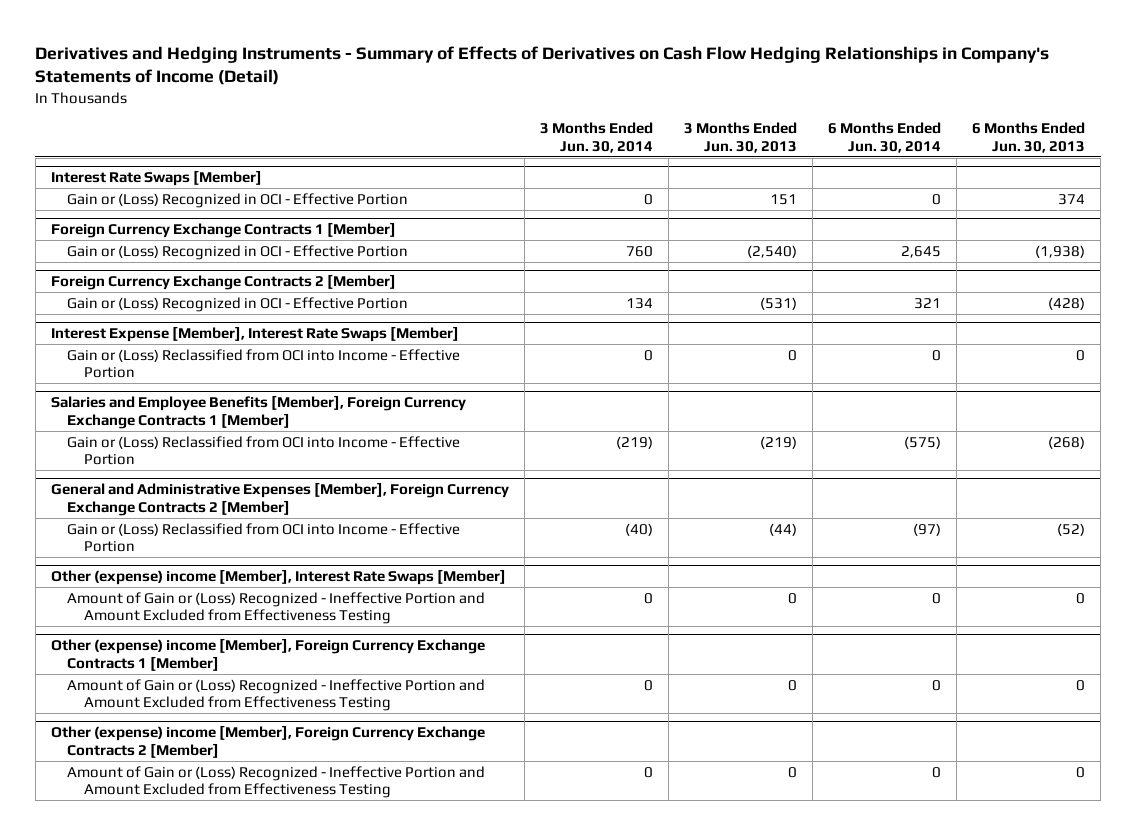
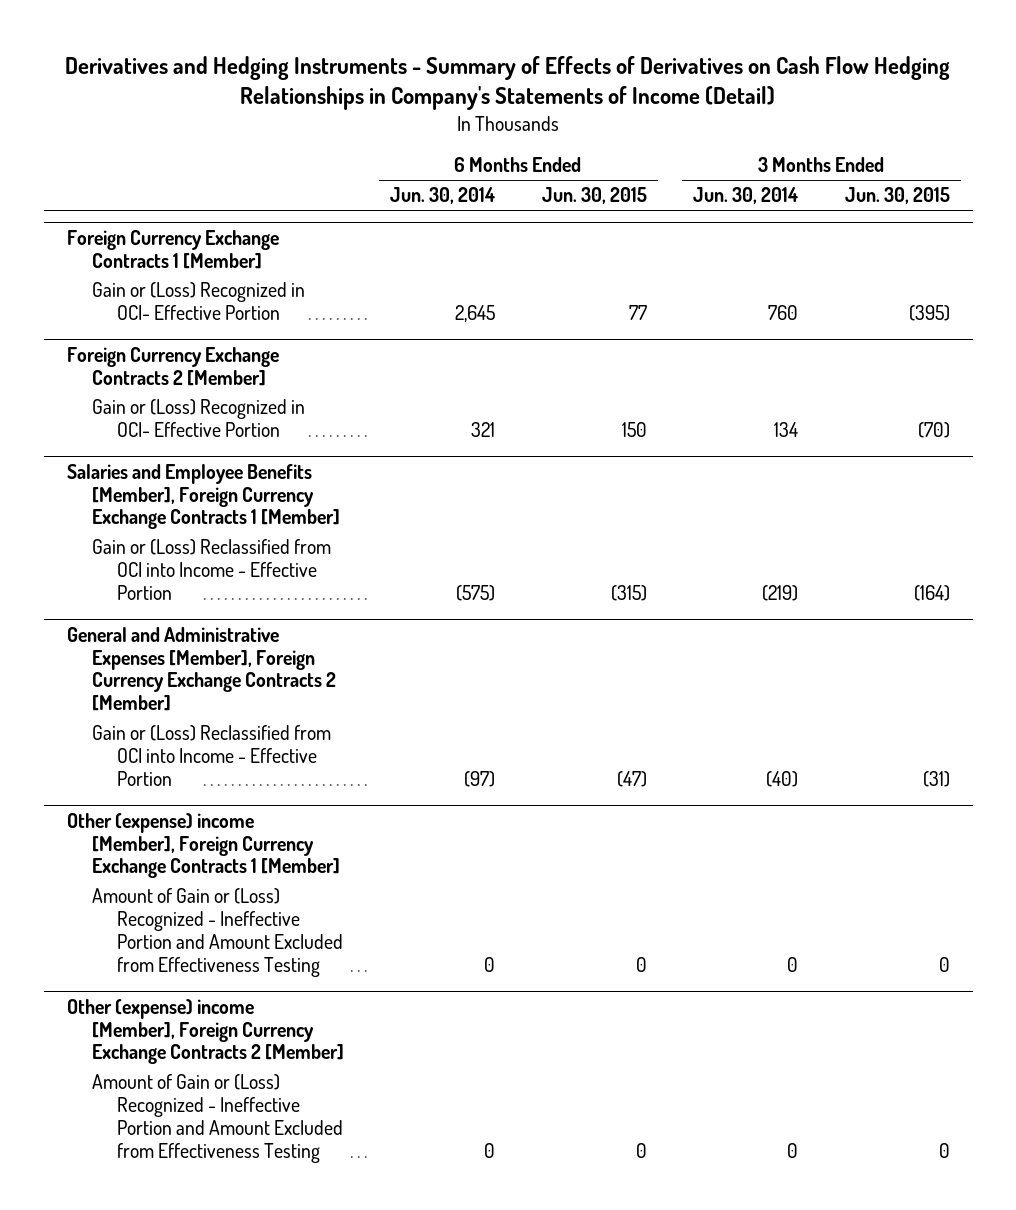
[684,122,798,153] 3 Months Ended Jun. 30, 2013 -> none
[972,122,1086,153] 6 Months Ended Jun. 30, 2013 -> none
none -> [541,187,647,205] Jun. 30, 2015
none -> [844,187,950,205] Jun. 30, 2015
[50,170,262,187] Interest Rate Swaps [Member] -> none
[67,192,409,208] Gain or (Loss) Recognized in OCI - Effective Portion -> none
[67,244,409,260] Gain or (Loss) Recognized in OCI - Effective Portion -> [91,282,305,321] Gain or (Loss) Recognized in OCI- Effective Portion
[50,326,459,343] Interest Expense [Member], Interest Rate Swaps [Member] -> none
[67,348,461,379] Gain or (Loss) Reclassified from OCI into Income - Effective Portion -> none
[67,296,409,312] Gain or (Loss) Recognized in OCI - Effective Portion -> [91,399,305,438] Gain or (Loss) Recognized in OCI- Effective Portion
[50,569,506,586] Other (expense) income [Member], Interest Rate Swaps [Member] -> none
[67,591,486,625] Amount of Gain or (Loss) Recognized - Ineffective Portion and Amount Excluded from Effectiveness Testing -> none

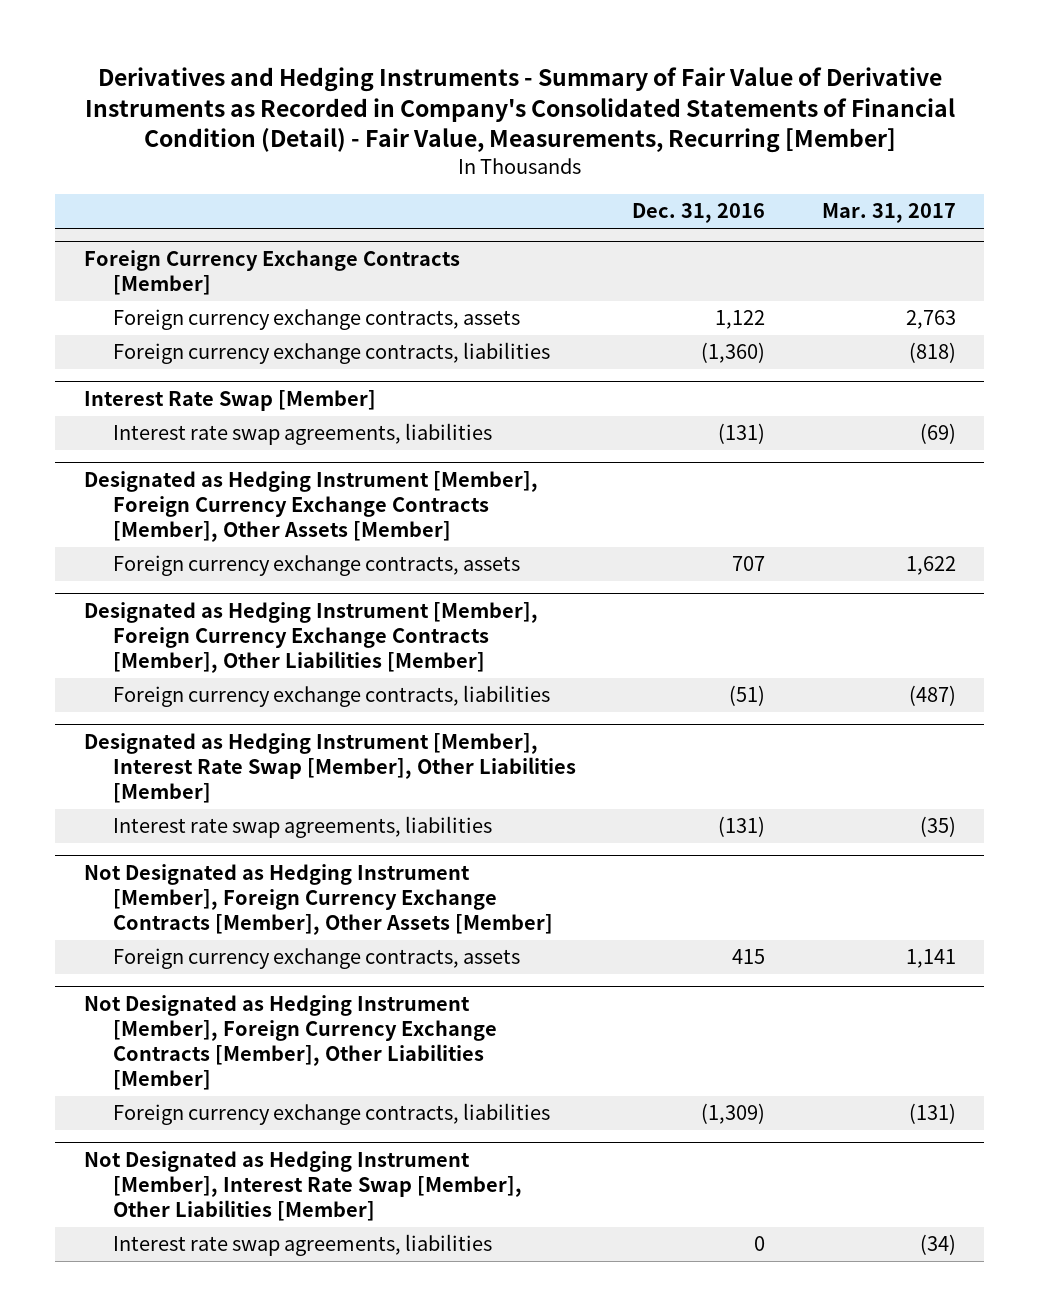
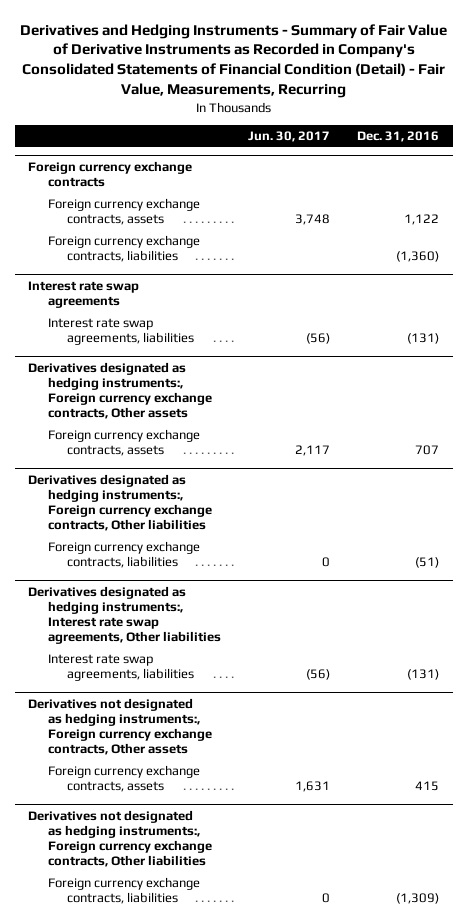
[84,66,955,154] Derivatives and Hedging Instruments - Summary of Fair Value of Derivative Instruments as Recorded in Company's Consolidated Statements of Financial Condition (Detail) - Fair Value, Measurements, Recurring [Member] -> [19,23,447,99] Derivatives and Hedging Instruments - Summary of Fair Value of Derivative Instruments as Recorded in Company's Consolidated Statements of Financial Condition (Detail) - Fair Value, Measurements, Recurring
[822,203,957,224] Mar. 31, 2017 -> none
none -> [247,130,330,142] Jun. 30, 2017
[83,249,460,295] Foreign Currency Exchange Contracts [Member] -> [28,160,193,187] Foreign currency exchange contracts
[83,389,376,411] Interest Rate Swap [Member] -> [28,280,140,308] Interest rate swap agreements
[83,470,538,542] Designated as Hedging Instrument [Member], Foreign Currency Exchange Contracts [Member], Other Assets [Member] -> [28,361,212,420] Derivatives designated as hedging instruments:, Foreign currency exchange contracts, Other assets
[83,601,538,673] Designated as Hedging Instrument [Member], Foreign Currency Exchange Contracts [Member], Other Liabilities [Member] -> [28,473,212,532] Derivatives designated as hedging instruments:, Foreign currency exchange contracts, Other liabilities
[83,732,576,803] Designated as Hedging Instrument [Member], Interest Rate Swap [Member], Other Liabilities [Member] -> [28,585,221,645] Derivatives designated as hedging instruments:, Interest rate swap agreements, Other liabilities
[83,863,553,935] Not Designated as Hedging Instrument [Member], Foreign Currency Exchange Contracts [Member], Other Assets [Member] -> [28,697,212,756] Derivatives not designated as hedging instruments:, Foreign currency exchange contracts, Other assets
[83,994,497,1090] Not Designated as Hedging Instrument [Member], Foreign Currency Exchange Contracts [Member], Other Liabilities [Member] -> [28,809,212,868] Derivatives not designated as hedging instruments:, Foreign currency exchange contracts, Other liabilities
[83,1150,522,1221] Not Designated as Hedging Instrument [Member], Interest Rate Swap [Member], Other Liabilities [Member] -> none
[112,1234,492,1257] Interest rate swap agreements, liabilities -> none

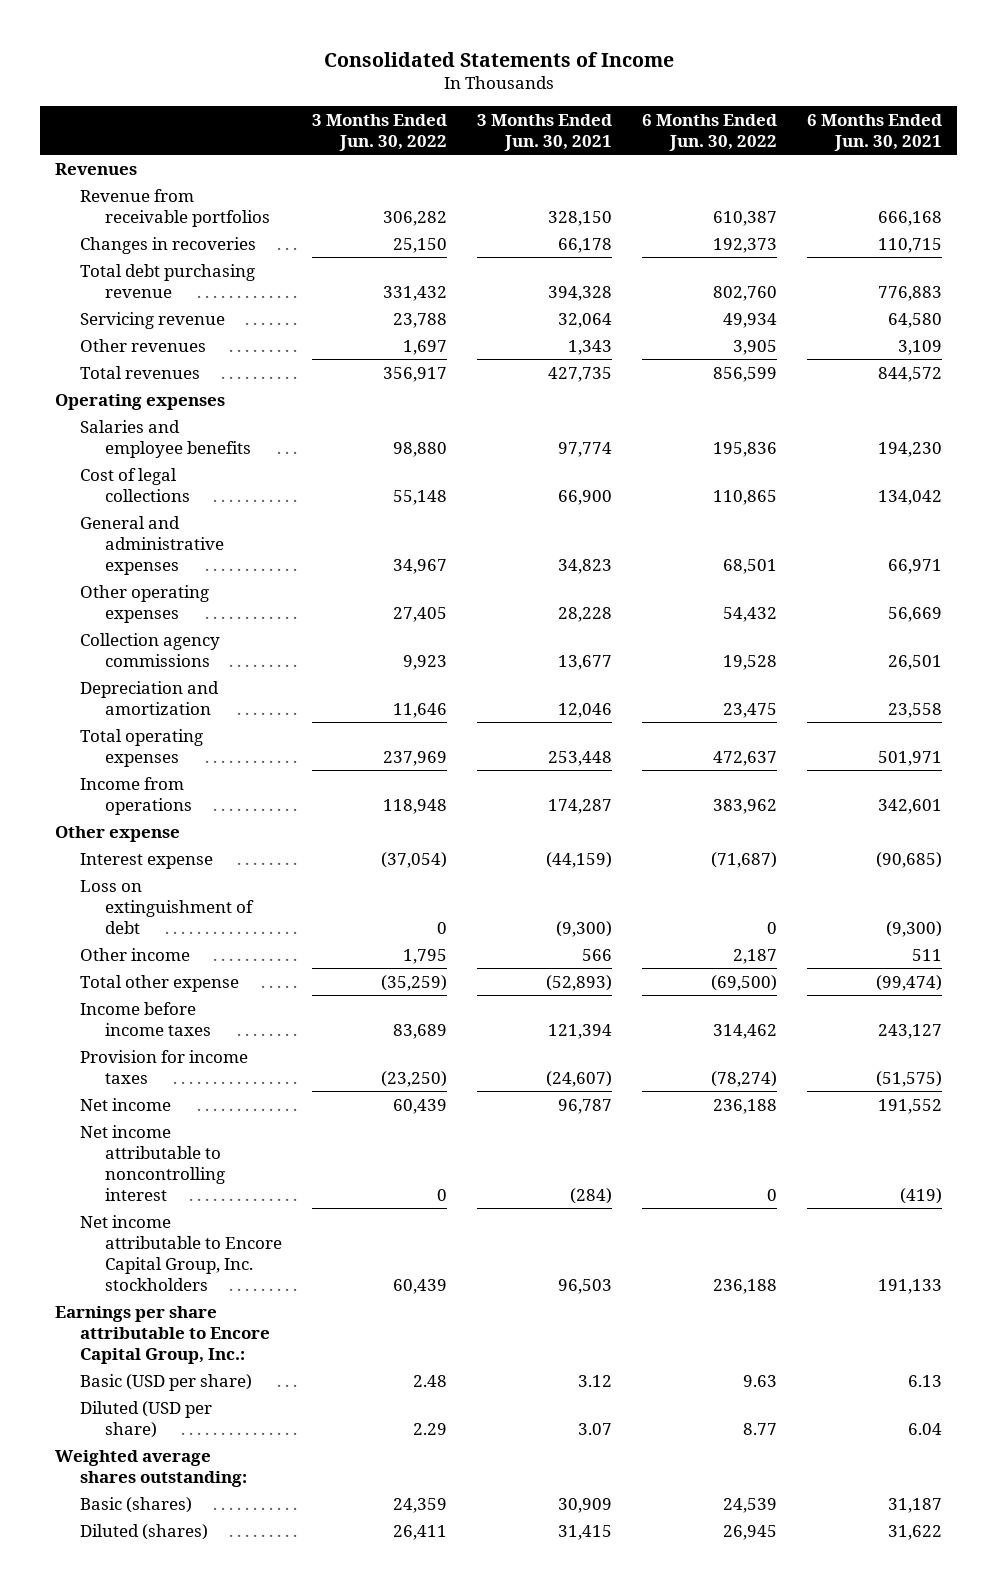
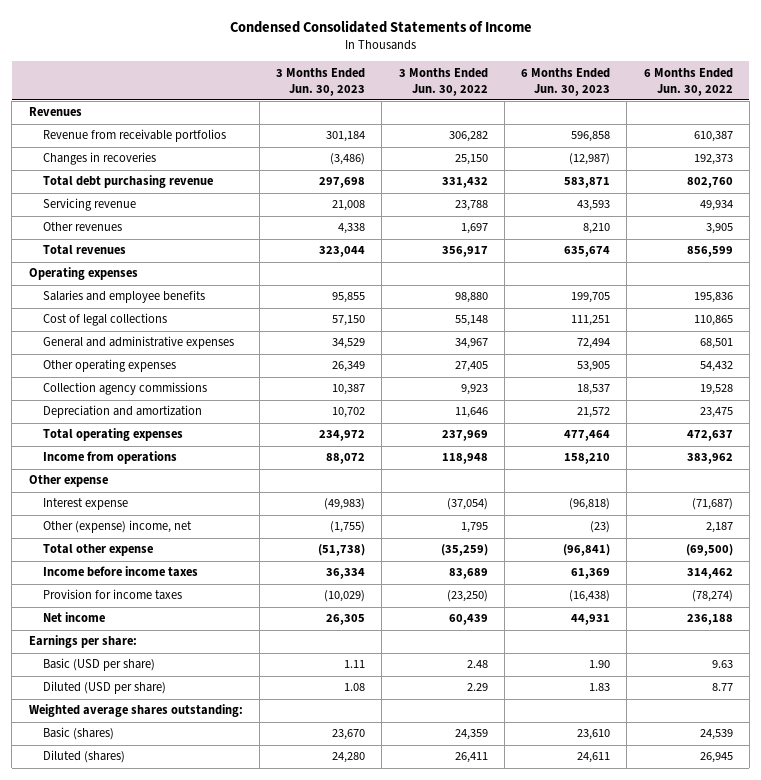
[323,51,674,67] Consolidated Statements of Income -> [229,19,532,33] Condensed Consolidated Statements of Income
[477,113,613,151] 3 Months Ended Jun. 30, 2021 -> none
[806,113,942,151] 6 Months Ended Jun. 30, 2021 -> none
none -> [276,67,366,96] 3 Months Ended Jun. 30, 2023
none -> [521,67,611,96] 6 Months Ended Jun. 30, 2023
[80,879,255,934] Loss on extinguishment of debt -> none
[80,947,191,961] Other income -> [42,520,192,534] Other (expense) income, net
[80,1124,226,1201] Net income attributable to noncontrolling interest -> none
[80,1214,283,1291] Net income attributable to Encore Capital Group, Inc. stockholders -> none
[55,1305,271,1364] Earnings per share attributable to Encore Capital Group, Inc.: -> [28,635,137,649] Earnings per share:

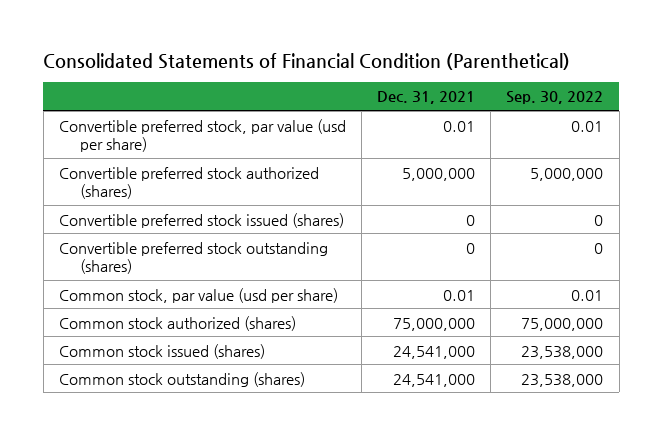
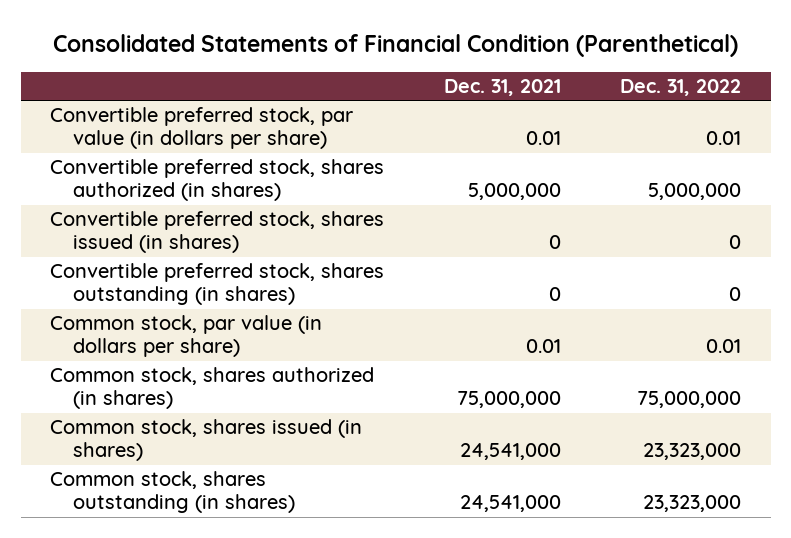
[506,91,604,105] Sep. 30, 2022 -> none
none -> [619,79,741,97] Dec. 31, 2022
[58,118,346,153] Convertible preferred stock, par value (usd per share) -> [50,107,354,150] Convertible preferred stock, par value (in dollars per share)
[58,166,319,200] Convertible preferred stock authorized (shares) -> [50,159,385,202] Convertible preferred stock, shares authorized (in shares)
[58,212,344,228] Convertible preferred stock issued (shares) -> [50,211,385,254] Convertible preferred stock, shares issued (in shares)
[58,241,328,275] Convertible preferred stock outstanding (shares) -> [50,263,385,306] Convertible preferred stock, shares outstanding (in shares)
[58,287,338,303] Common stock, par value (usd per share) -> [50,315,323,358] Common stock, par value (in dollars per share)
[58,315,296,331] Common stock authorized (shares) -> [50,367,375,410] Common stock, shares authorized (in shares)
[58,343,265,359] Common stock issued (shares) -> [50,419,363,462] Common stock, shares issued (in shares)
[58,371,305,387] Common stock outstanding (shares) -> [50,471,296,514] Common stock, shares outstanding (in shares)

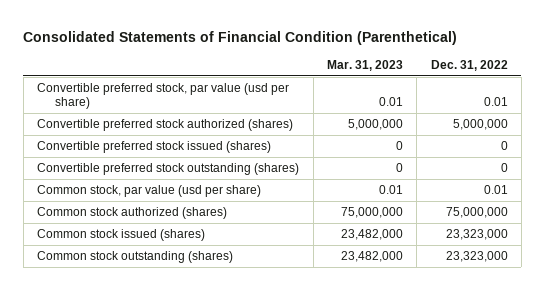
[443,79,561,97] Dec. 31, 2021 -> none
none -> [326,60,403,72] Mar. 31, 2023
[50,107,354,150] Convertible preferred stock, par value (in dollars per share) -> [37,83,290,109] Convertible preferred stock, par value (usd per share)
[50,159,385,202] Convertible preferred stock, shares authorized (in shares) -> [37,119,294,132] Convertible preferred stock authorized (shares)
[50,211,385,254] Convertible preferred stock, shares issued (in shares) -> [37,141,272,154] Convertible preferred stock issued (shares)
[50,263,385,306] Convertible preferred stock, shares outstanding (in shares) -> [37,163,300,176] Convertible preferred stock outstanding (shares)
[50,315,323,358] Common stock, par value (in dollars per share) -> [37,185,262,198] Common stock, par value (usd per share)
[50,367,375,410] Common stock, shares authorized (in shares) -> [37,207,228,220] Common stock authorized (shares)
[50,419,363,462] Common stock, shares issued (in shares) -> [37,229,206,242] Common stock issued (shares)
[50,471,296,514] Common stock, shares outstanding (in shares) -> [37,251,234,264] Common stock outstanding (shares)

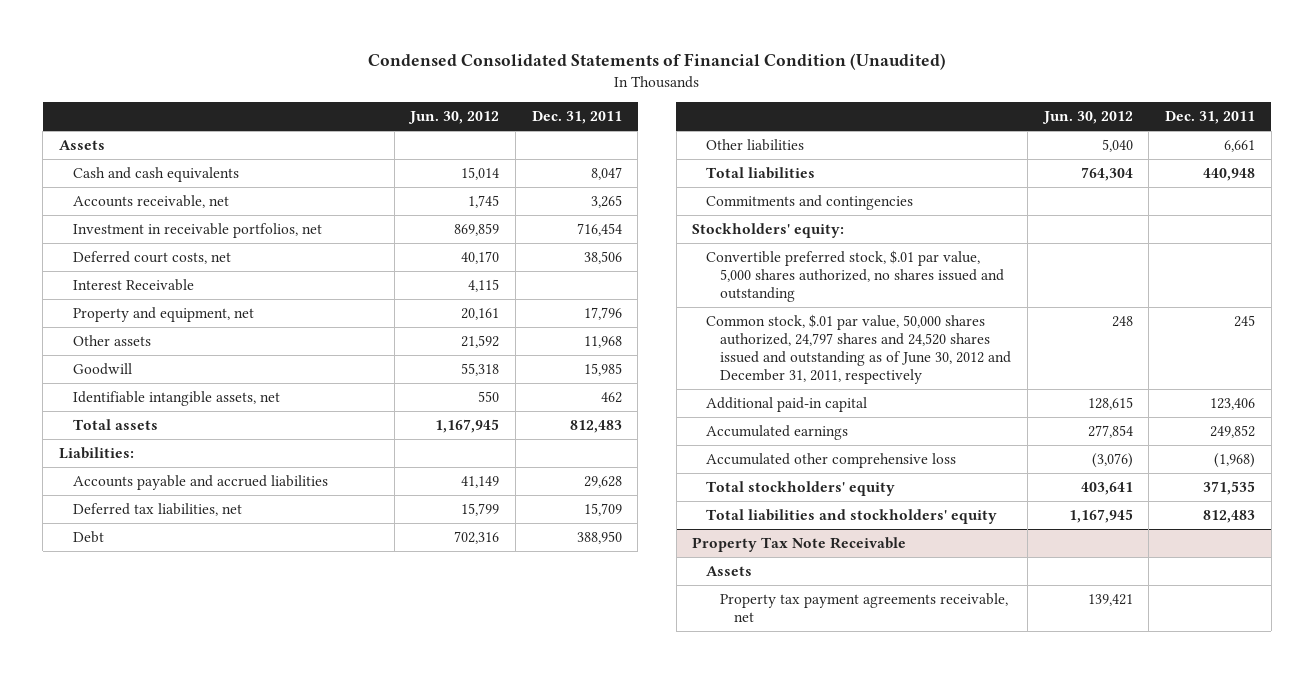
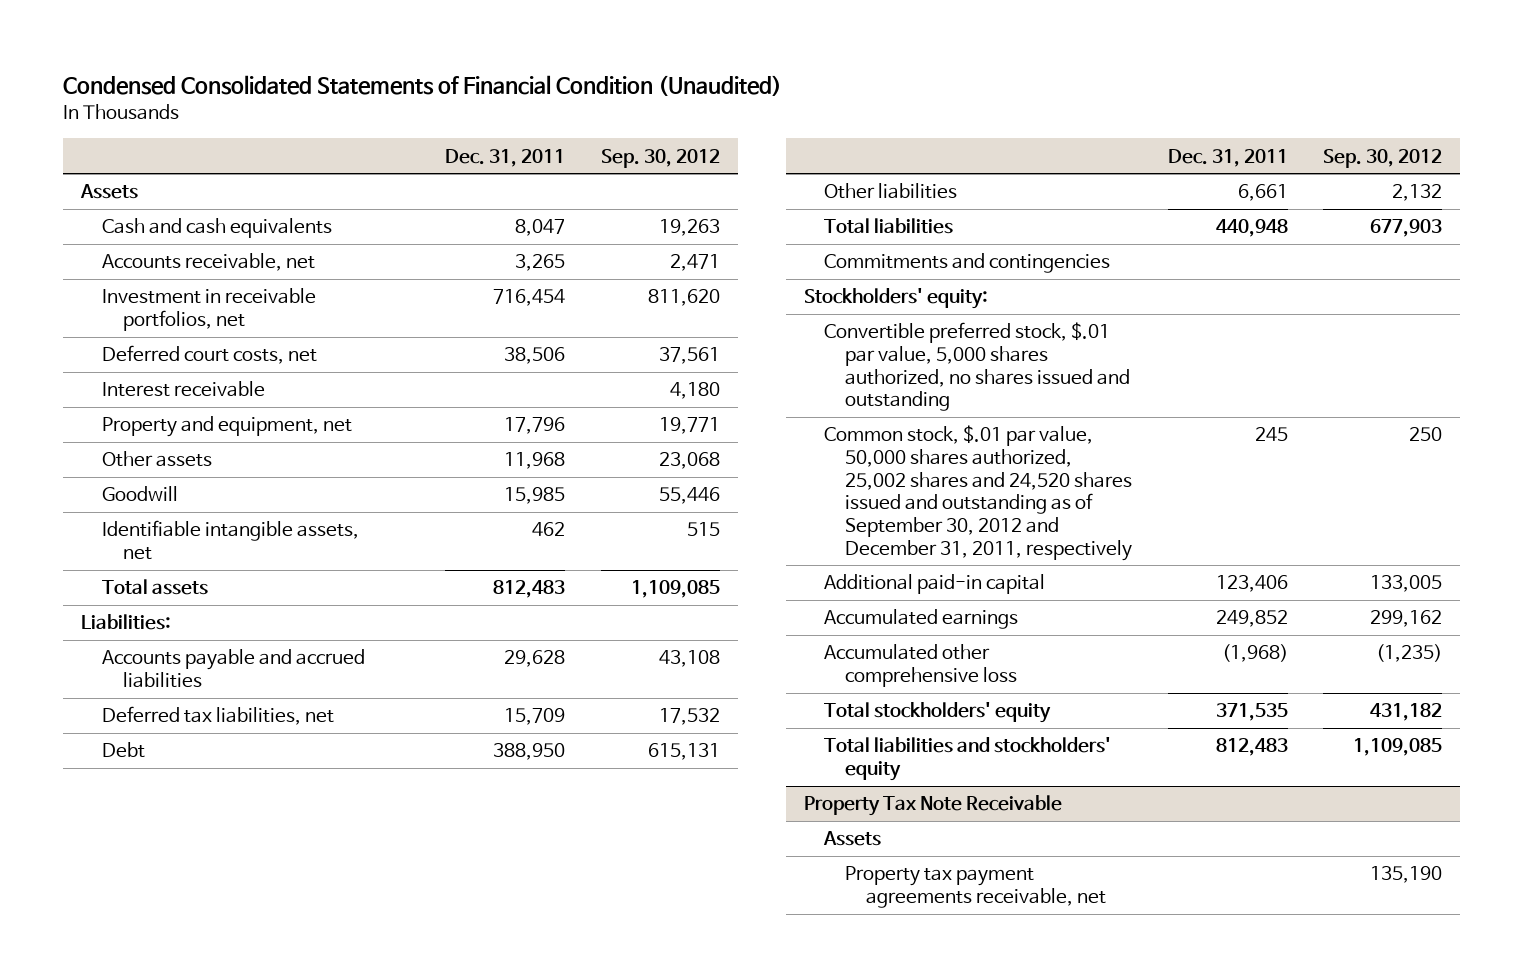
[408,111,500,125] Jun. 30, 2012 -> none
none -> [600,148,720,168] Sep. 30, 2012
[72,278,194,291] Interest Receivable -> [101,381,265,398] Interest receivable
[706,313,1012,384] Common stock, $.01 par value, 50,000 shares authorized, 24,797 shares and 24,520 shares issued and outstanding as of June 30, 2012 and December 31, 2011, respectively -> [824,425,1133,561] Common stock, $.01 par value, 50,000 shares authorized, 25,002 shares and 24,520 shares issued and outstanding as of September 30, 2012 and December 31, 2011, respectively

